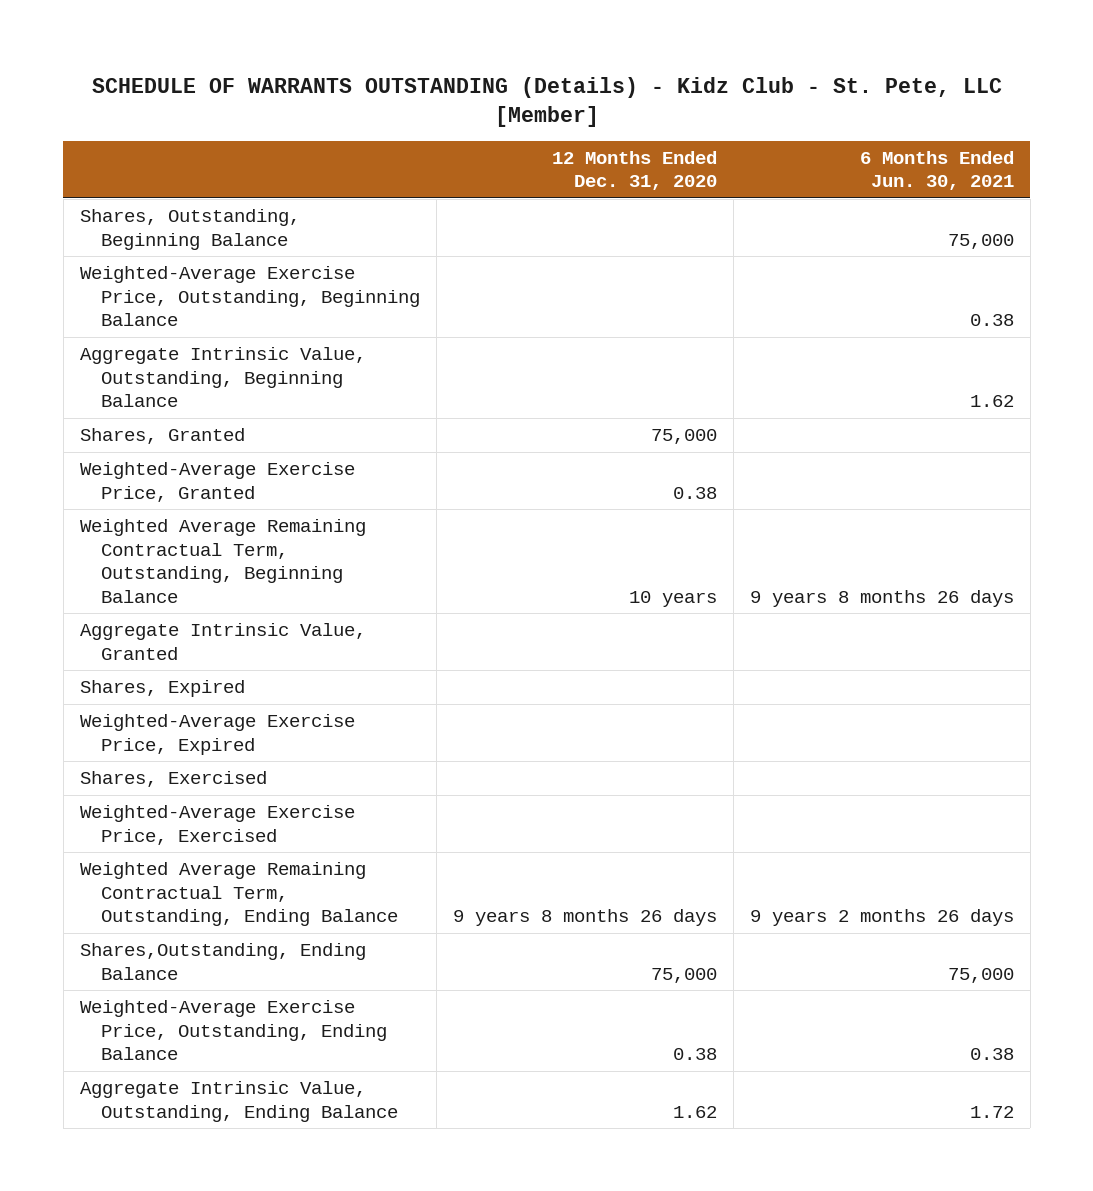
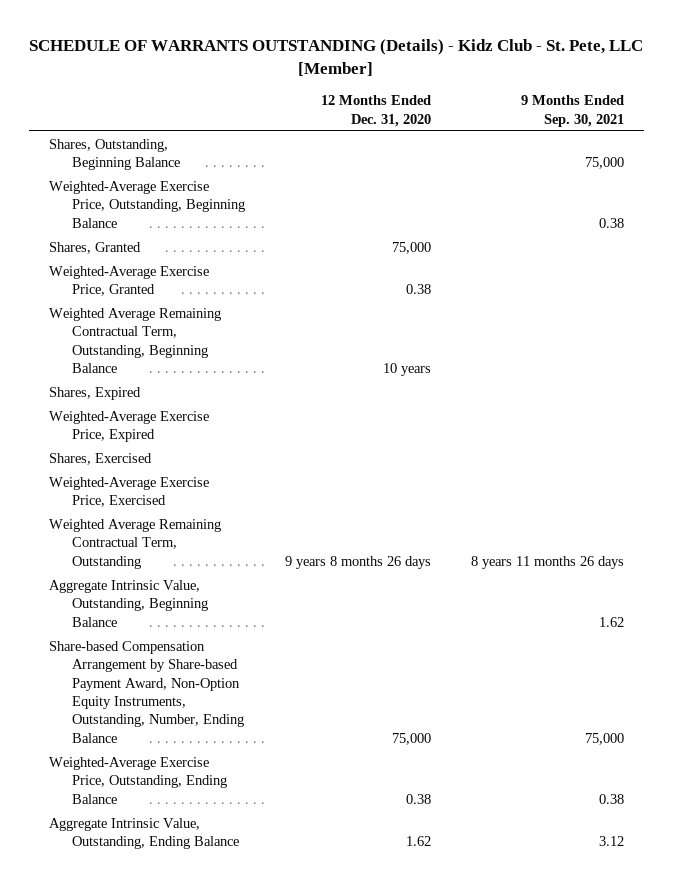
[859,150,1014,191] 6 Months Ended Jun. 30, 2021 -> none
none -> [521,95,625,127] 9 Months Ended Sep. 30, 2021
[79,623,366,660] Aggregate Intrinsic Value, Granted -> none
[79,862,399,927] Weighted Average Remaining Contractual Term, Outstanding, Ending Balance -> [48,518,221,569] Weighted Average Remaining Contractual Term, Outstanding
[79,347,366,408] Aggregate Intrinsic Value, Outstanding, Beginning Balance -> [48,579,208,627] Aggregate Intrinsic Value, Outstanding, Beginning Balance
[79,943,366,980] Shares,Outstanding, Ending Balance -> [48,640,244,743] Share-based Compensation Arrangement by Share-based Payment Award, Non-Option Equity Instruments, Outstanding, Number, Ending Balance

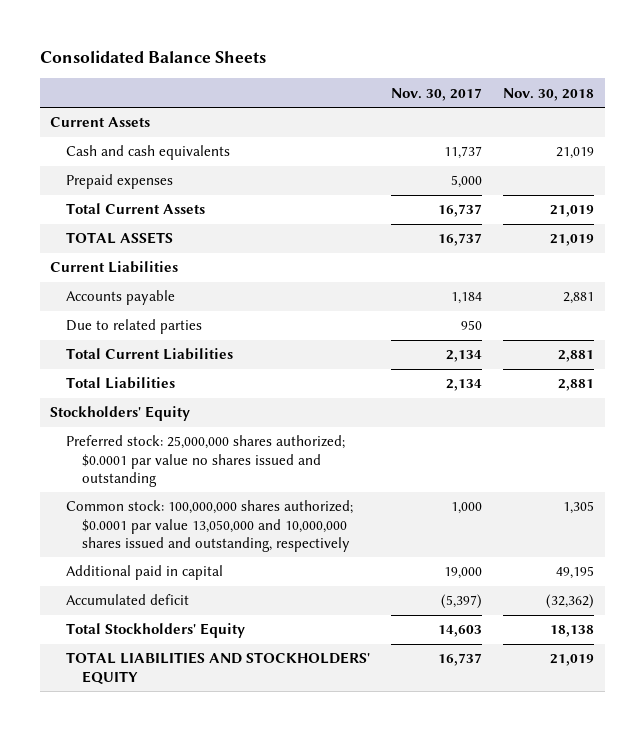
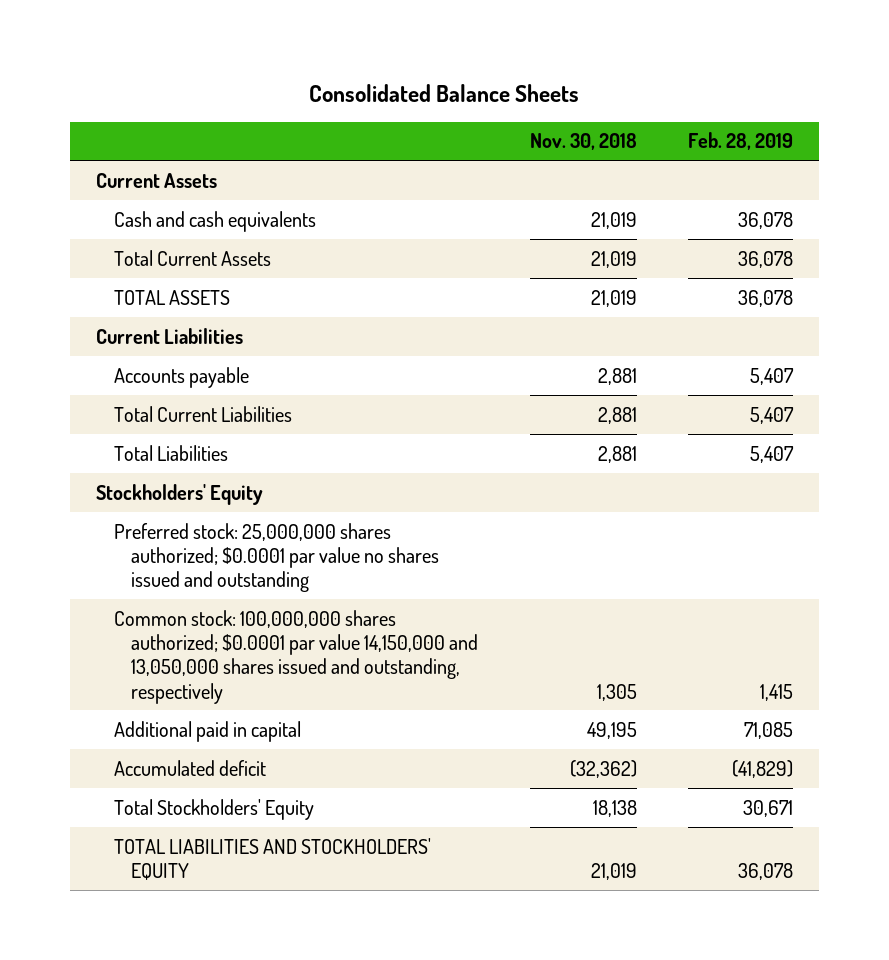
[391,87,483,101] Nov. 30, 2017 -> none
none -> [687,132,793,151] Feb. 28, 2019
[66,174,174,190] Prepaid expenses -> none
[66,319,203,335] Due to related parties -> none
[66,500,354,553] Common stock: 100,000,000 shares authorized; $0.0001 par value 13,050,000 and 10,000,000 shares issued and outstanding, respectively -> [113,609,479,704] Common stock: 100,000,000 shares authorized; $0.0001 par value 14,150,000 and 13,050,000 shares issued and outstanding, respectively

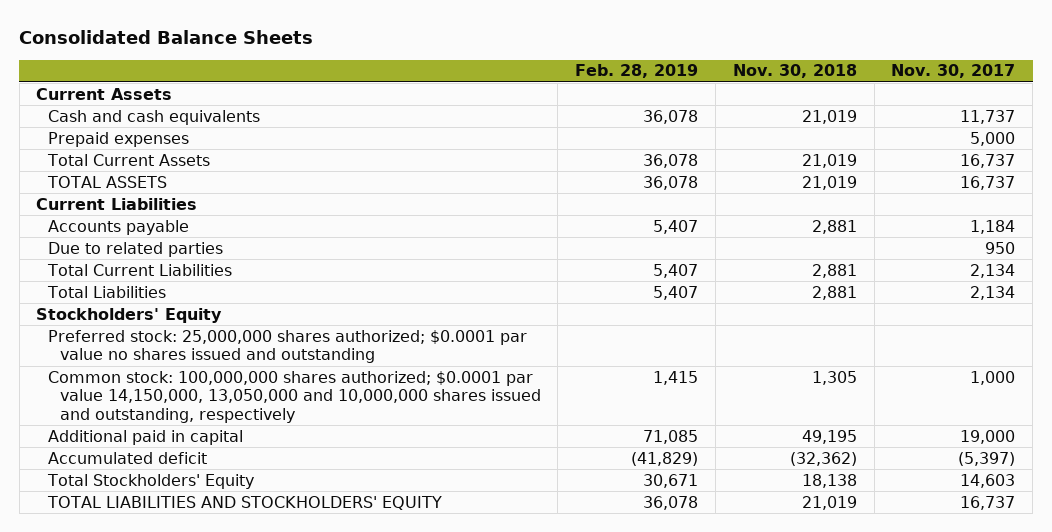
none -> [891,64,1016,79] Nov. 30, 2017
none -> [48,131,190,147] Prepaid expenses
none -> [48,241,224,257] Due to related parties
[113,609,479,704] Common stock: 100,000,000 shares authorized; $0.0001 par value 14,150,000 and 13,050,000 shares issued and outstanding, respectively -> [48,370,541,423] Common stock: 100,000,000 shares authorized; $0.0001 par value 14,150,000, 13,050,000 and 10,000,000 shares issued and outstanding, respectively

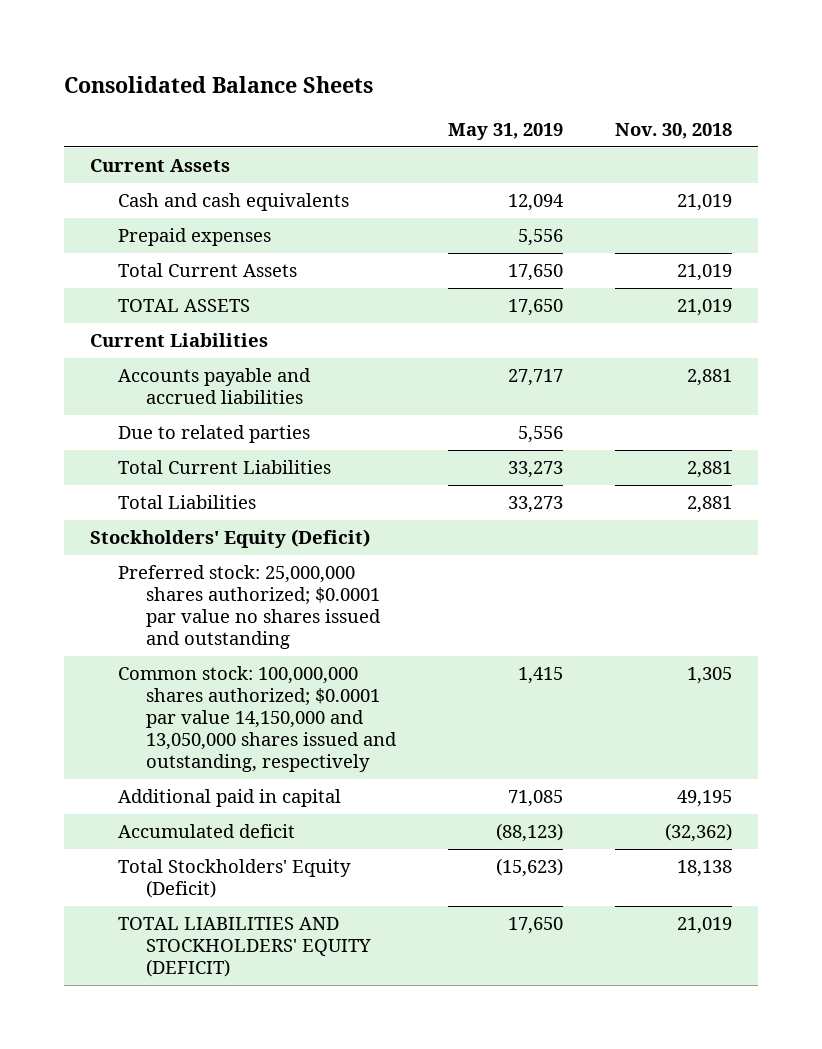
[575,64,699,79] Feb. 28, 2019 -> none
[891,64,1016,79] Nov. 30, 2017 -> none
none -> [448,122,564,140] May 31, 2019
[48,219,190,235] Accounts payable -> [118,368,312,405] Accounts payable and accrued liabilities
[36,307,223,323] Stockholders' Equity -> [90,529,371,549] Stockholders' Equity (Deficit)
[48,370,541,423] Common stock: 100,000,000 shares authorized; $0.0001 par value 14,150,000, 13,050,000 and 10,000,000 shares issued and outstanding, respectively -> [118,666,398,773] Common stock: 100,000,000 shares authorized; $0.0001 par value 14,150,000 and 13,050,000 shares issued and outstanding, respectively
[47,473,255,489] Total Stockholders' Equity -> [118,859,352,899] Total Stockholders' Equity (Deficit)
[47,495,443,510] TOTAL LIABILITIES AND STOCKHOLDERS' EQUITY -> [118,917,372,978] TOTAL LIABILITIES AND STOCKHOLDERS' EQUITY (DEFICIT)

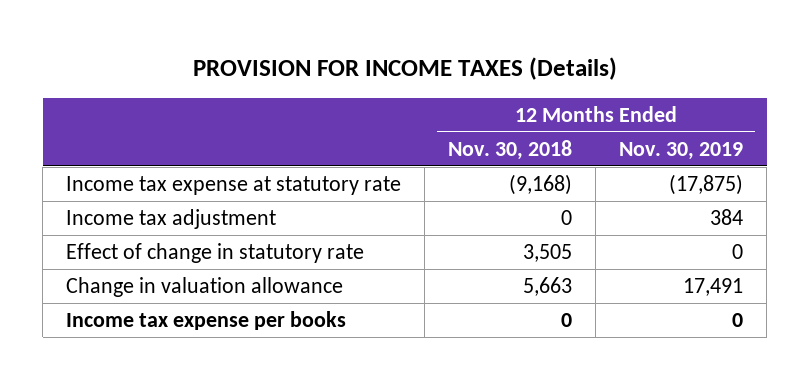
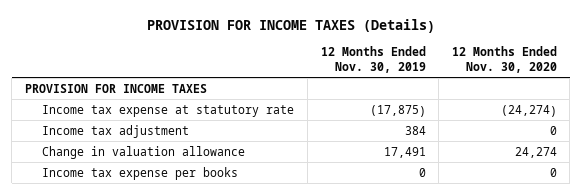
[448,139,573,160] Nov. 30, 2018 -> none
none -> [451,46,557,74] 12 Months Ended Nov. 30, 2020
none -> [24,83,207,93] PROVISION FOR INCOME TAXES
[66,242,365,263] Effect of change in statutory rate -> none

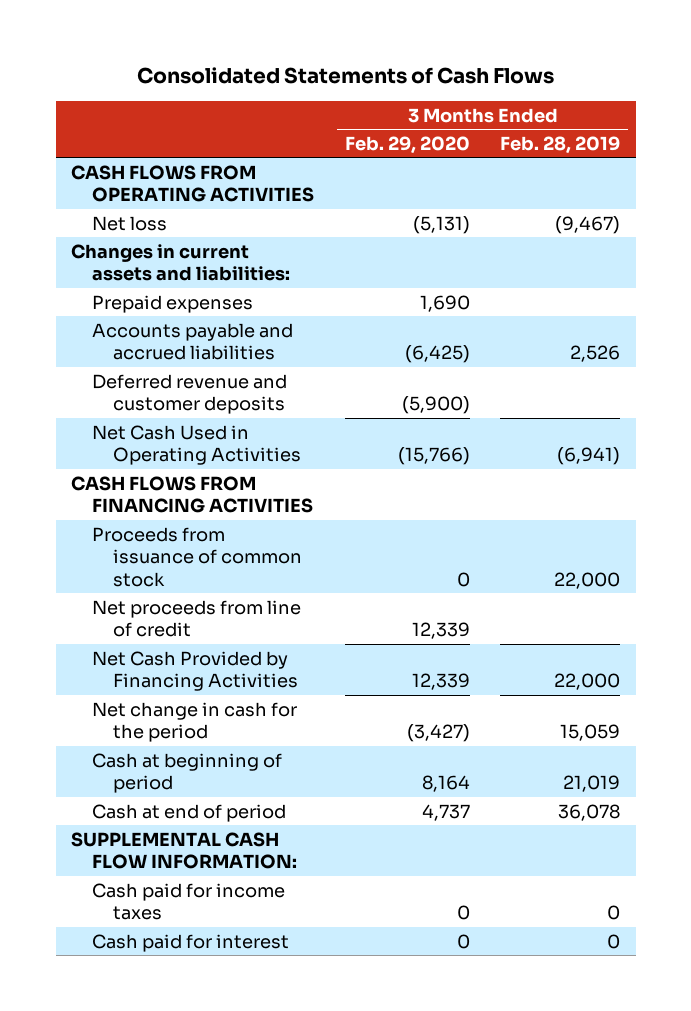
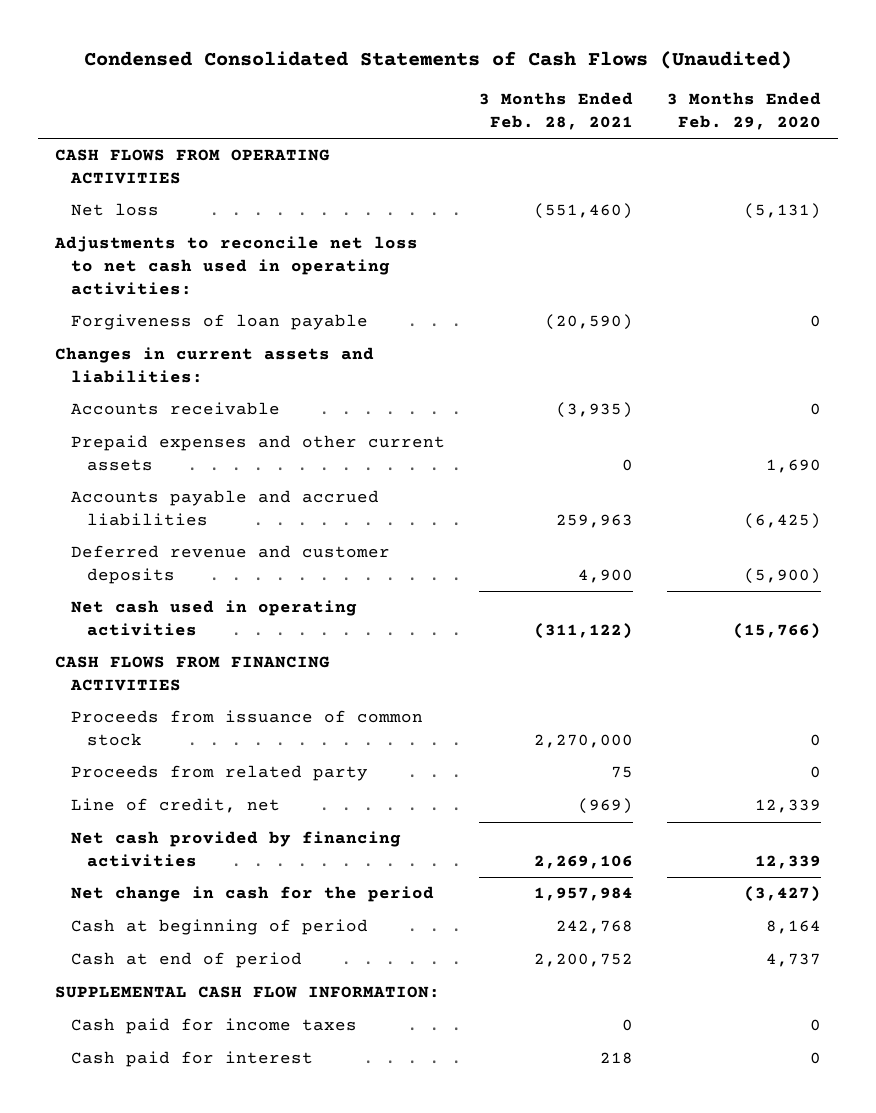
[136,67,554,85] Consolidated Statements of Cash Flows -> [84,51,793,70] Condensed Consolidated Statements of Cash Flows (Unaudited)
[500,135,621,154] Feb. 28, 2019 -> none
none -> [479,92,634,131] 3 Months Ended Feb. 28, 2021
none -> [53,236,418,295] Adjustments to reconcile net loss to net cash used in operating activities:
none -> [70,314,368,331] Forgiveness of loan payable
none -> [70,402,280,416] Accounts receivable
[92,294,254,313] Prepaid expenses -> [70,435,445,472] Prepaid expenses and other current assets
[92,424,302,466] Net Cash Used in Operating Activities -> [70,600,357,637] Net cash used in operating activities
none -> [70,765,368,782] Proceeds from related party
[92,599,302,638] Net proceeds from line of credit -> [70,798,280,814] Line of credit, net
[92,650,299,692] Net Cash Provided by Financing Activities -> [70,831,401,868] Net cash provided by financing activities

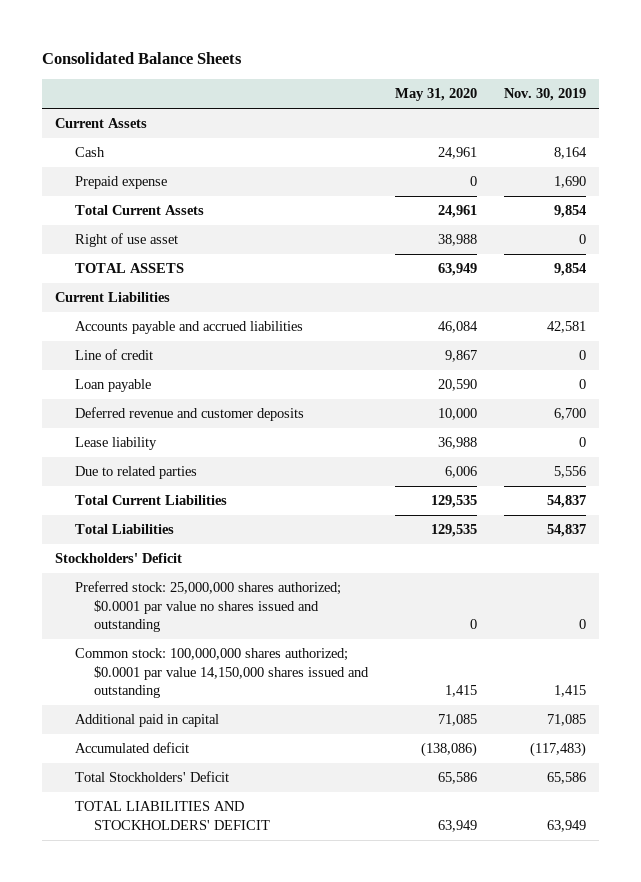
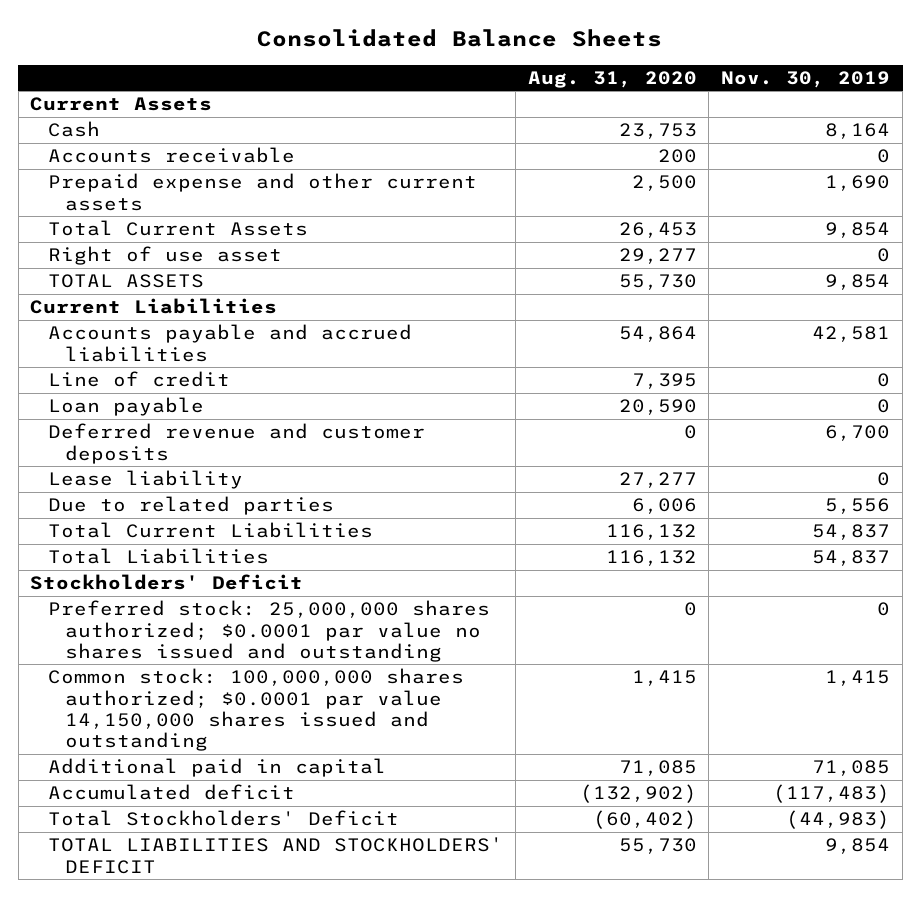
[394,88,477,102] May 31, 2020 -> none
none -> [527,70,697,88] Aug. 31, 2020
none -> [47,147,295,164] Accounts receivable
[74,176,167,190] Prepaid expense -> [47,173,477,211] Prepaid expense and other current assets
[546,772,586,785] 65,586 -> [786,810,891,830] (44,983)
[546,819,586,832] 63,949 -> [825,838,891,855] 9,854

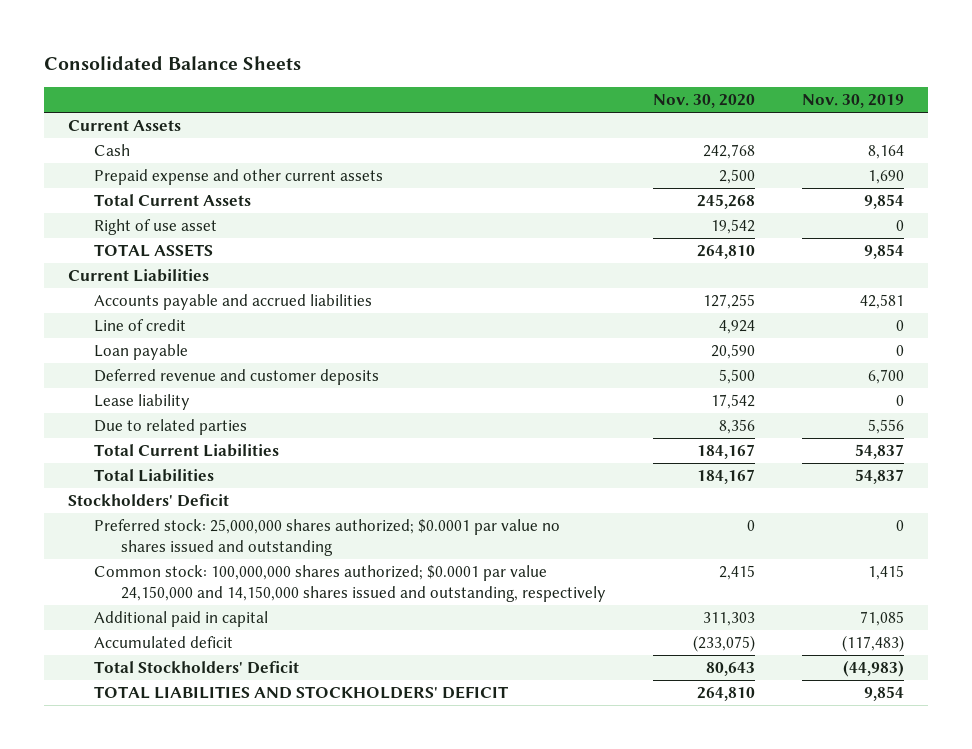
[527,70,697,88] Aug. 31, 2020 -> none
none -> [653,94,756,109] Nov. 30, 2020
[47,147,295,164] Accounts receivable -> none
[47,668,464,752] Common stock: 100,000,000 shares authorized; $0.0001 par value 14,150,000 shares issued and outstanding -> [94,565,607,602] Common stock: 100,000,000 shares authorized; $0.0001 par value 24,150,000 and 14,150,000 shares issued and outstanding, respectively

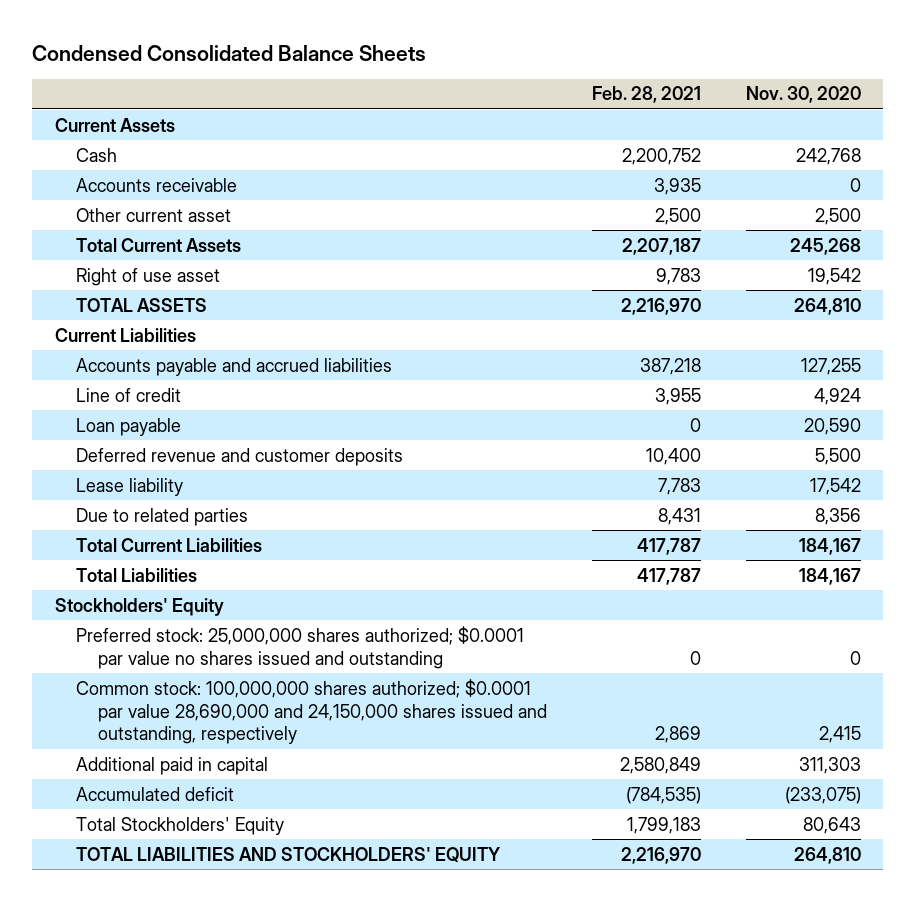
[44,56,302,71] Consolidated Balance Sheets -> [32,44,427,61] Condensed Consolidated Balance Sheets
[802,94,905,109] Nov. 30, 2019 -> none
none -> [591,86,701,104] Feb. 28, 2021
none -> [76,177,238,192] Accounts receivable
[94,169,384,186] Prepaid expense and other current assets -> [76,207,232,222] Other current asset
[67,494,229,508] Stockholders' Deficit -> [54,597,224,616] Stockholders' Equity
[94,565,607,602] Common stock: 100,000,000 shares authorized; $0.0001 par value 24,150,000 and 14,150,000 shares issued and outstanding, respectively -> [76,678,548,745] Common stock: 100,000,000 shares authorized; $0.0001 par value 28,690,000 and 24,150,000 shares issued and outstanding, respectively
[94,661,300,675] Total Stockholders' Deficit -> [76,816,285,835] Total Stockholders' Equity
[94,686,509,700] TOTAL LIABILITIES AND STOCKHOLDERS' DEFICIT -> [76,846,502,862] TOTAL LIABILITIES AND STOCKHOLDERS' EQUITY

